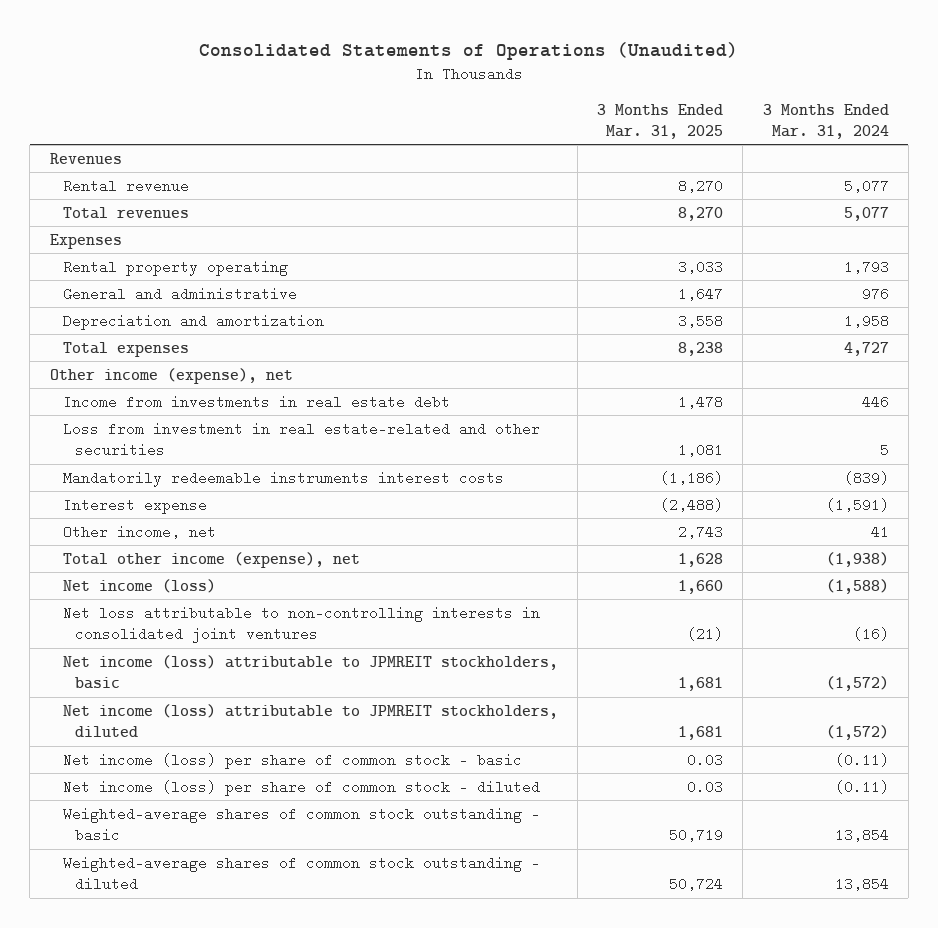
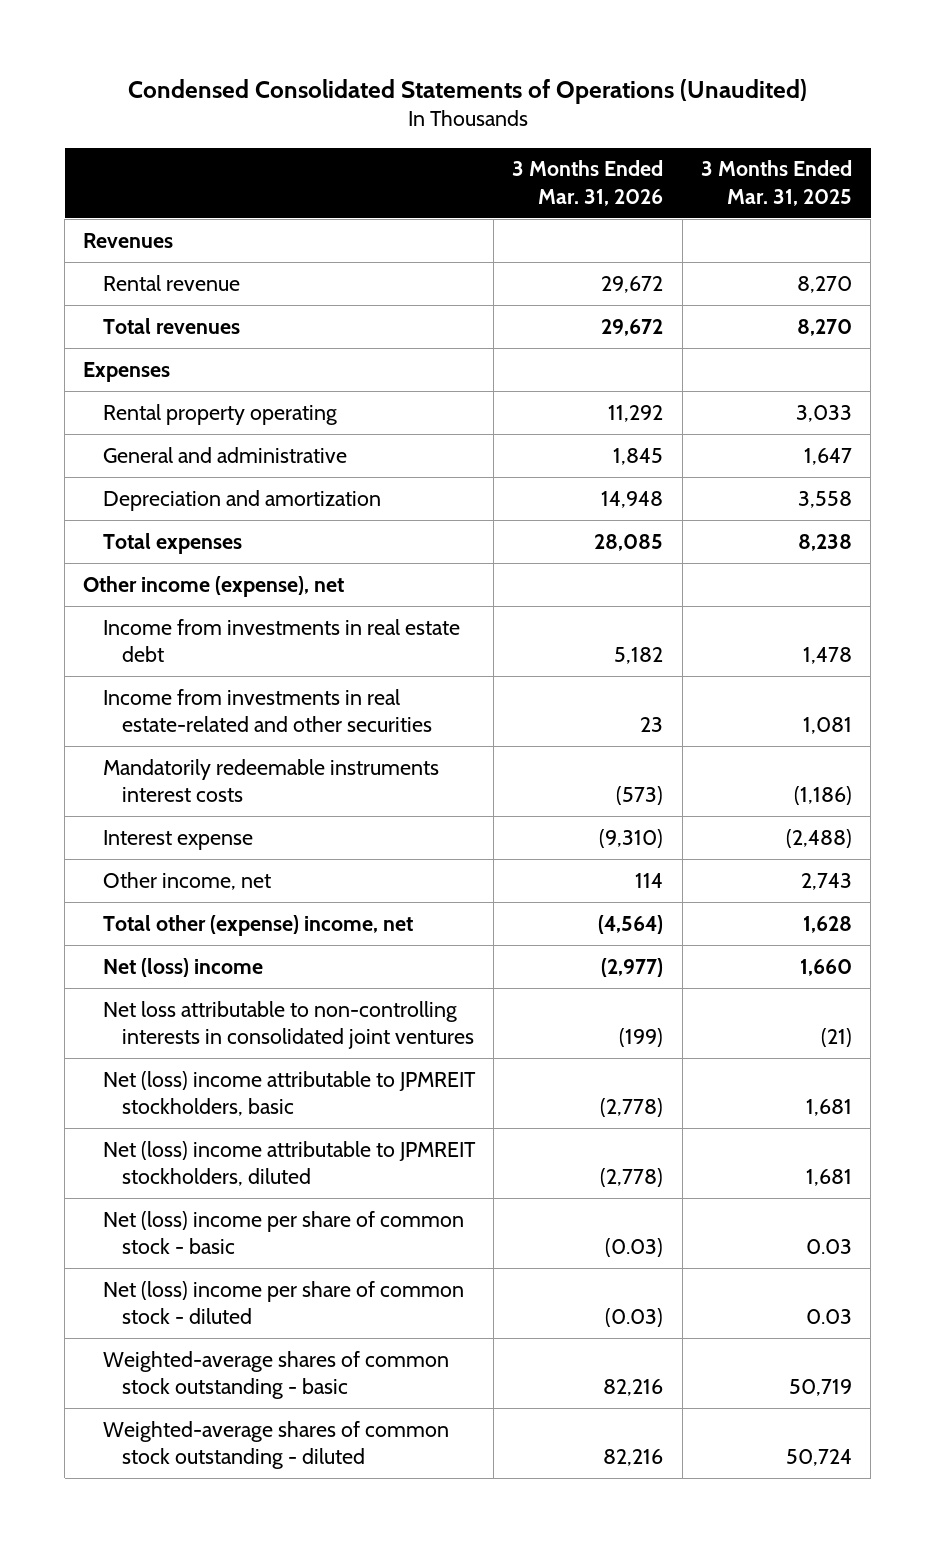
[199,42,739,61] Consolidated Statements of Operations (Unaudited) -> [127,78,807,104] Condensed Consolidated Statements of Operations (Unaudited)
[762,103,889,140] 3 Months Ended Mar. 31, 2024 -> none
none -> [512,160,664,207] 3 Months Ended Mar. 31, 2026
[62,421,540,458] Loss from investment in real estate-related and other securities -> [102,688,432,733] Income from investments in real estate-related and other securities
[62,551,360,568] Total other income (expense), net -> [102,914,413,936] Total other (expense) income, net
[62,578,216,593] Net income (loss) -> [102,957,263,977] Net (loss) income
[62,654,558,690] Net income (loss) attributable to JPMREIT stockholders, basic -> [102,1070,476,1117] Net (loss) income attributable to JPMREIT stockholders, basic
[62,703,558,738] Net income (loss) attributable to JPMREIT stockholders, diluted -> [102,1140,476,1187] Net (loss) income attributable to JPMREIT stockholders, diluted
[62,752,522,769] Net income (loss) per share of common stock - basic -> [102,1210,464,1255] Net (loss) income per share of common stock - basic
[62,779,540,796] Net income (loss) per share of common stock - diluted -> [102,1280,464,1325] Net (loss) income per share of common stock - diluted

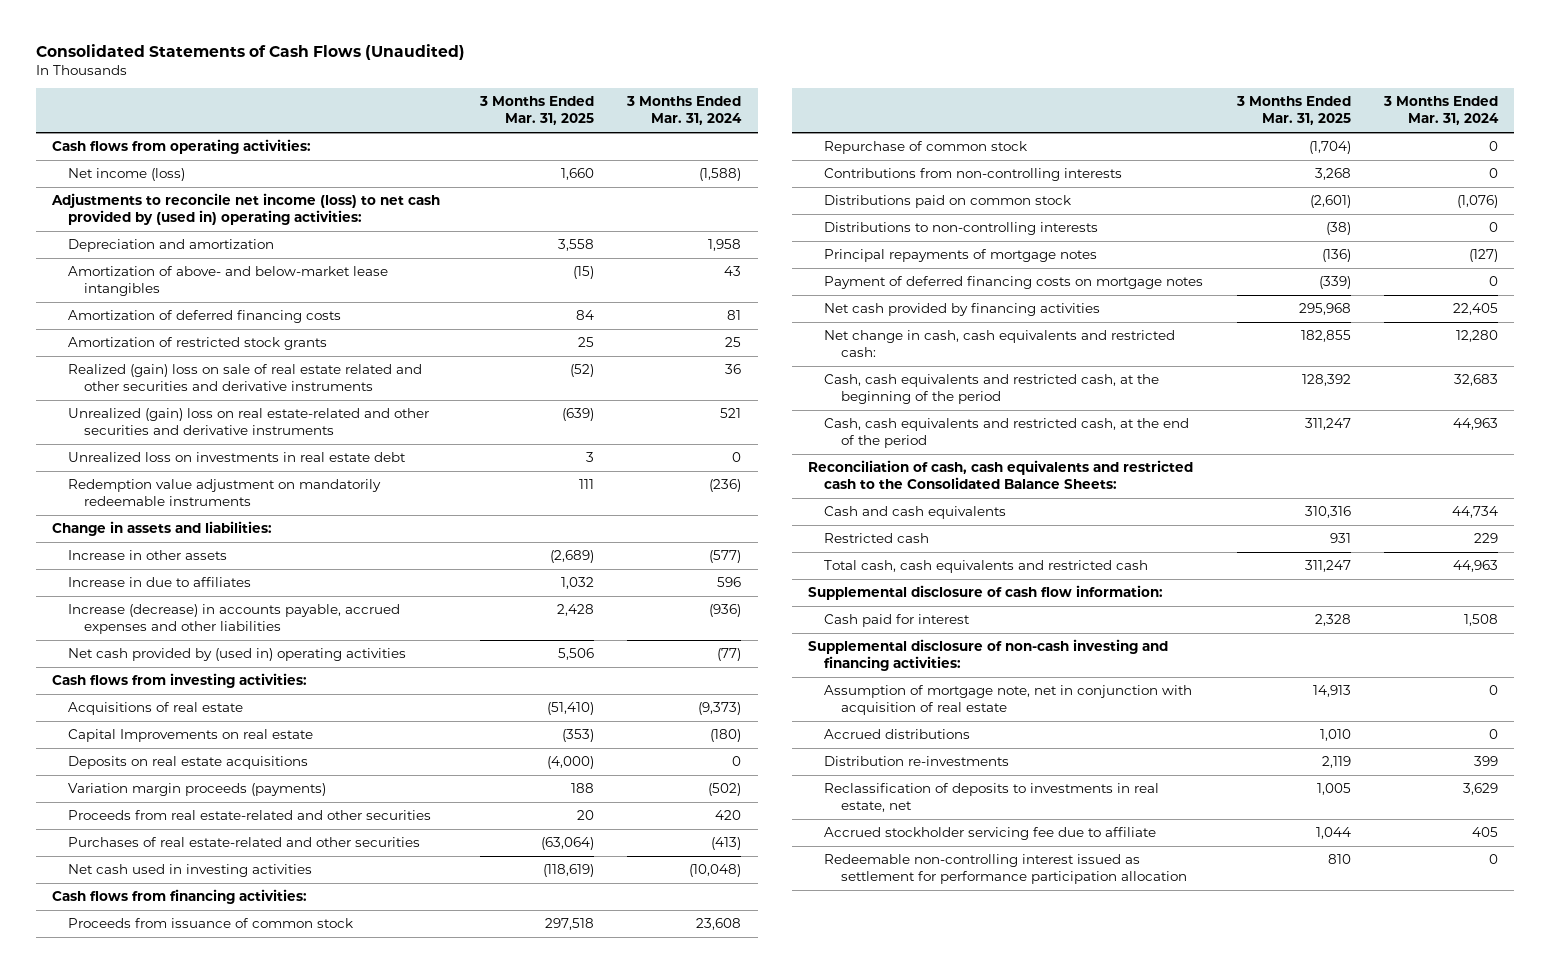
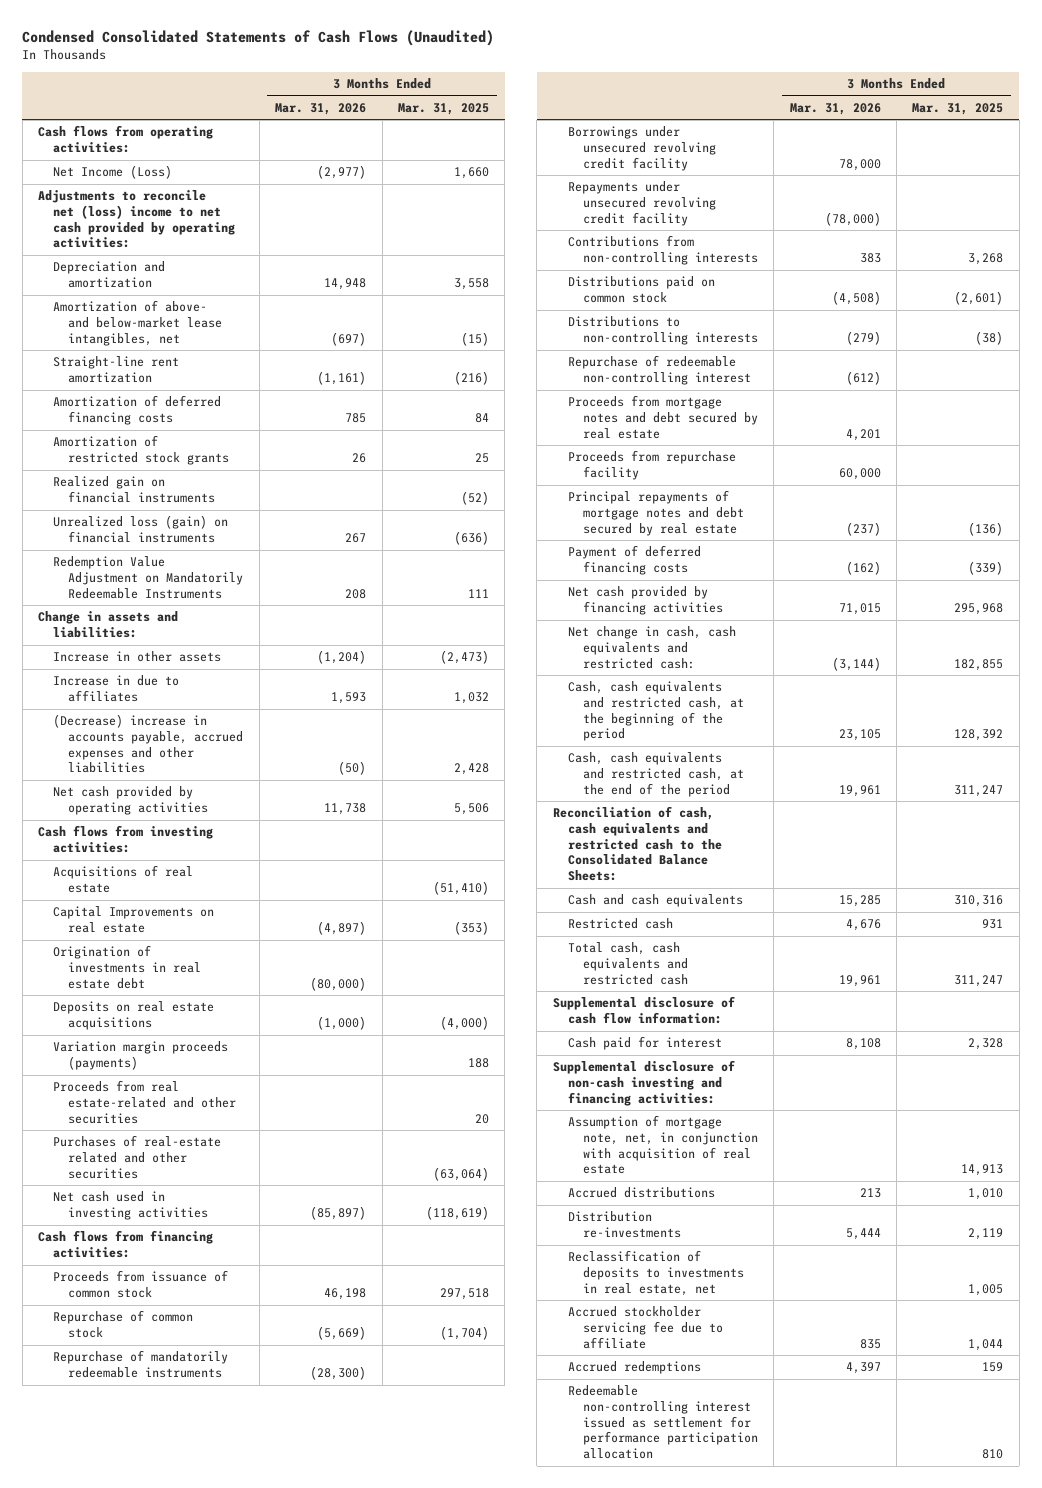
[35,43,465,60] Consolidated Statements of Cash Flows (Unaudited) -> [22,29,495,46] Condensed Consolidated Statements of Cash Flows (Unaudited)
[626,96,743,126] 3 Months Ended Mar. 31, 2024 -> none
none -> [275,102,367,115] Mar. 31, 2026
[68,168,186,182] Net income (loss) -> [53,165,173,180] Net Income (Loss)
[51,193,441,226] Adjustments to reconcile net income (loss) to net cash provided by (used in) operating activities: -> [38,190,236,249] Adjustments to reconcile net (loss) income to net cash provided by operating activities:
[68,266,389,297] Amortization of above- and below-market lease intangibles -> [53,300,223,346] Amortization of above- and below-market lease intangibles, net
none -> [53,356,180,384] Straight-line rent amortization
[68,364,423,392] Realized (gain) loss on sale of real estate related and other securities and derivative instruments -> none
[68,408,430,436] Unrealized (gain) loss on real estate-related and other securities and derivative instruments -> none
[68,452,407,463] Unrealized loss on investments in real estate debt -> none
none -> [53,476,216,504] Realized gain on financial instruments
none -> [53,515,229,544] Unrealized loss (gain) on financial instruments
[68,479,382,507] Redemption value adjustment on mandatorily redeemable instruments -> [53,556,244,599] Redemption Value Adjustment on Mandatorily Redeemable Instruments
[550,550,595,564] (2,689) -> [439,650,489,665] (2,473)
[68,604,401,635] Increase (decrease) in accounts payable, accrued expenses and other liabilities -> [53,714,244,774] (Decrease) increase in accounts payable, accrued expenses and other liabilities
[68,648,407,662] Net cash provided by (used in) operating activities -> [53,786,209,816] Net cash provided by operating activities
none -> [53,945,202,989] Origination of investments in real estate debt
[68,837,421,848] Purchases of real estate-related and other securities -> [53,1135,222,1179] Purchases of real-estate related and other securities
none -> [53,1350,229,1379] Repurchase of mandatorily redeemable instruments
none -> [567,126,716,171] Borrowings under unsecured revolving credit facility
none -> [567,181,716,226] Repayments under unsecured revolving credit facility
none -> [567,355,751,386] Repurchase of redeemable non-controlling interest
none -> [567,395,758,439] Proceeds from mortgage notes and debt secured by real estate
none -> [567,450,736,481] Proceeds from repurchase facility
[824,249,1098,263] Principal repayments of mortgage notes -> [567,490,744,536] Principal repayments of mortgage notes and debt secured by real estate
[824,276,1204,290] Payment of deferred financing costs on mortgage notes -> [567,545,701,576] Payment of deferred financing costs
[824,685,1193,716] Assumption of mortgage note, net in conjunction with acquisition of real estate -> [567,1115,758,1175] Assumption of mortgage note, net, in conjunction with acquisition of real estate
none -> [567,1361,701,1375] Accrued redemptions

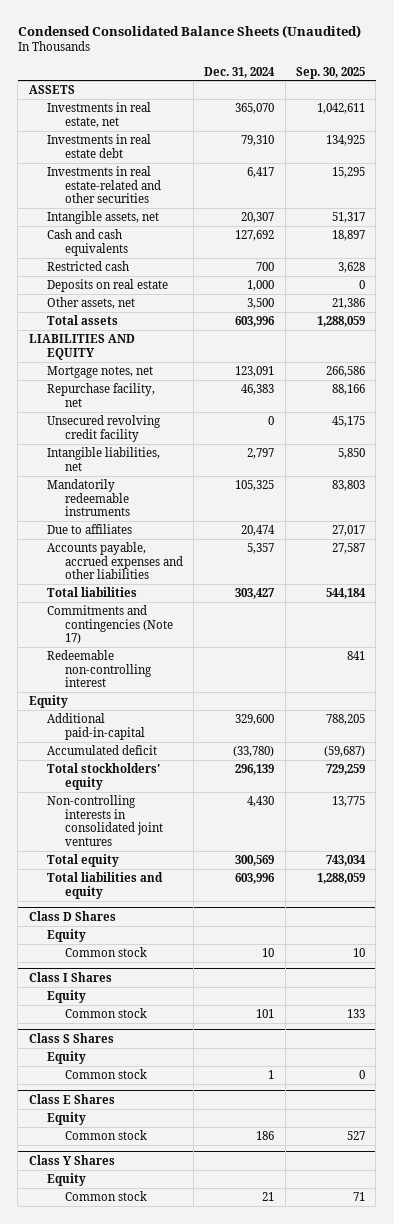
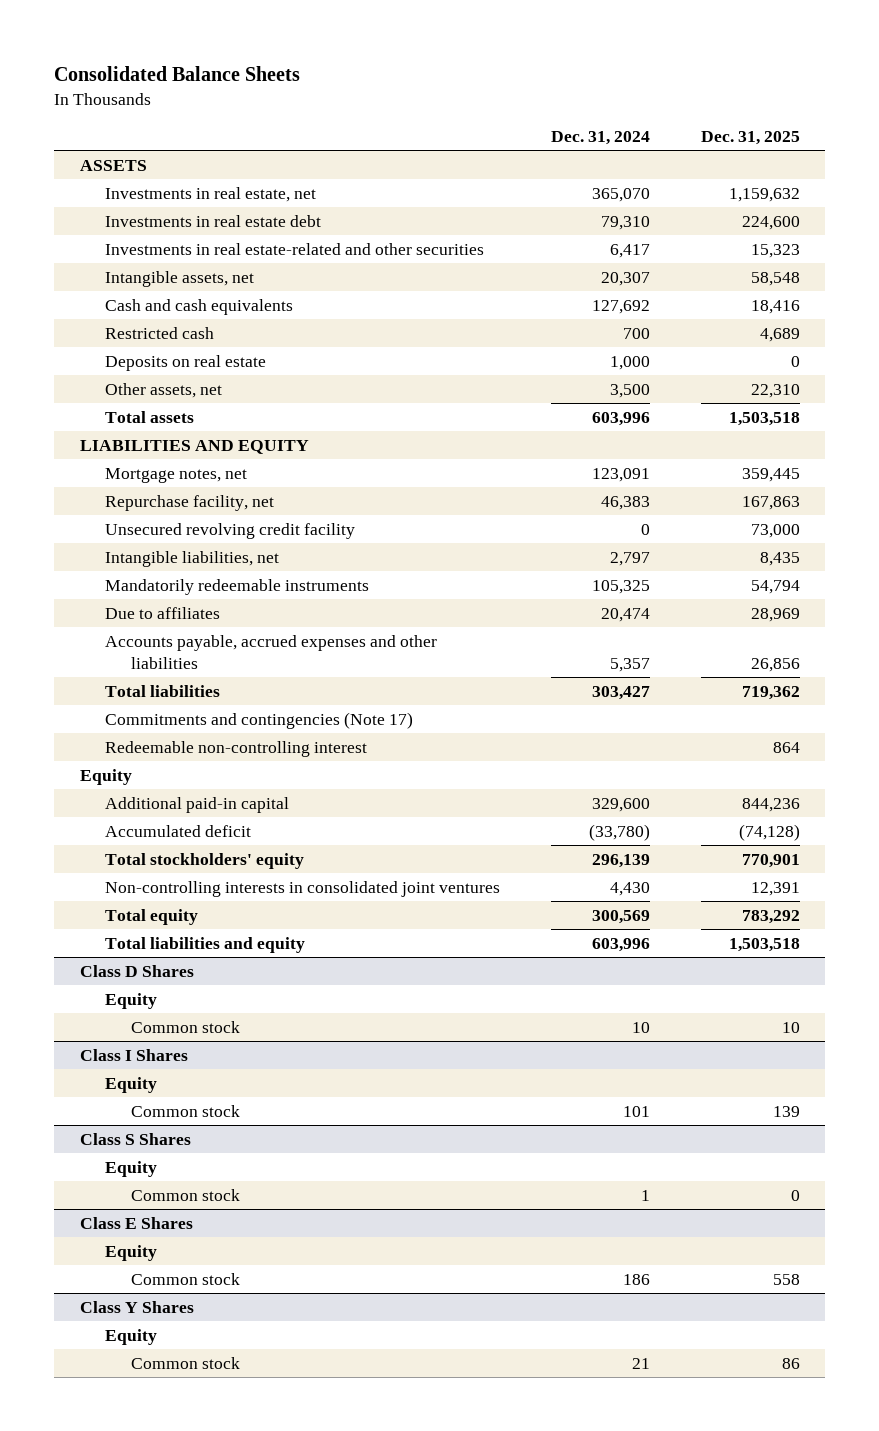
[17,24,361,38] Condensed Consolidated Balance Sheets (Unaudited) -> [54,66,301,82] Consolidated Balance Sheets
[295,66,365,79] Sep. 30, 2025 -> none
none -> [700,130,800,145] Dec. 31, 2025
[46,713,145,740] Additional paid-in-capital -> [105,796,290,813] Additional paid-in capital

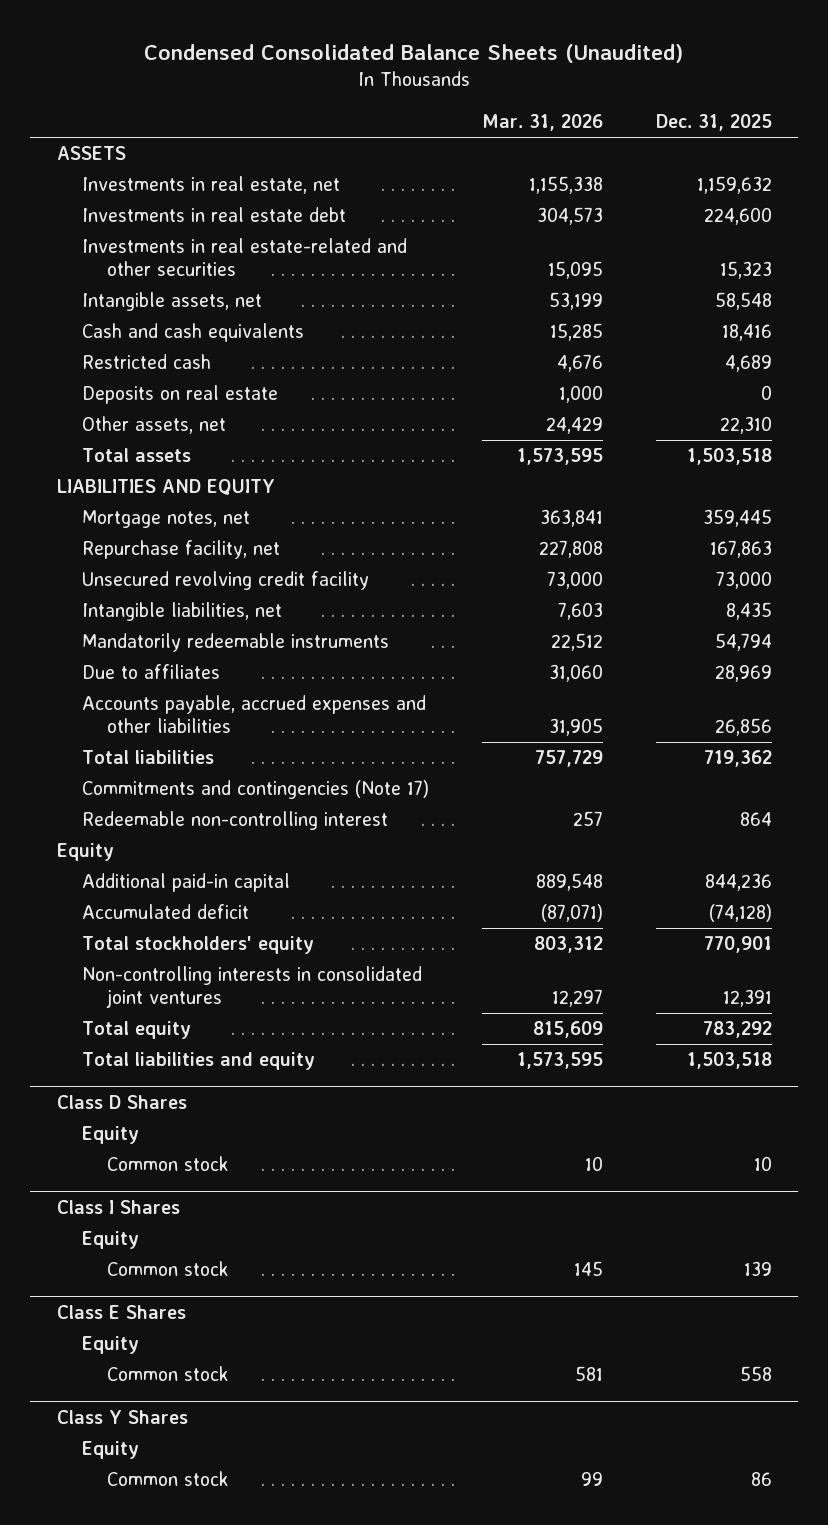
[54,66,301,82] Consolidated Balance Sheets -> [144,44,684,64] Condensed Consolidated Balance Sheets (Unaudited)
[551,130,651,145] Dec. 31, 2024 -> none
none -> [481,114,603,132] Mar. 31, 2026
[79,1132,191,1145] Class S Shares -> none
[105,1160,158,1177] Equity -> none
[131,1188,241,1201] Common stock -> none

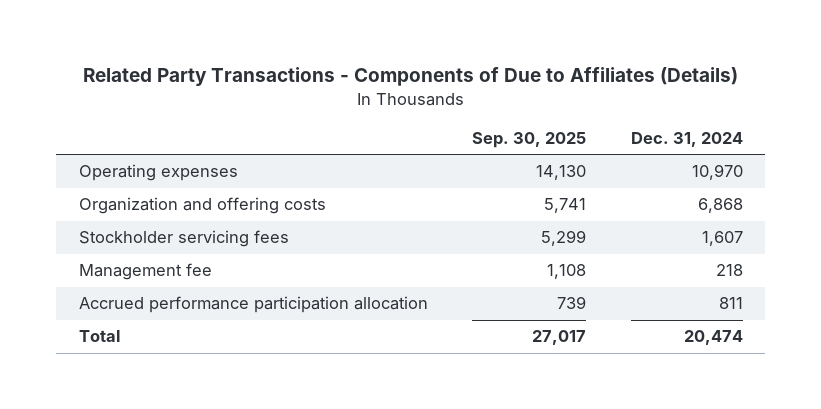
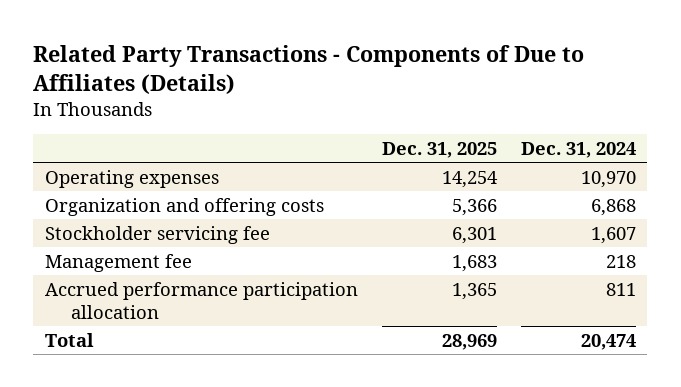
[472,131,587,148] Sep. 30, 2025 -> none
none -> [381,142,497,159] Dec. 31, 2025
[78,230,289,248] Stockholder servicing fees -> [45,225,271,244] Stockholder servicing fee

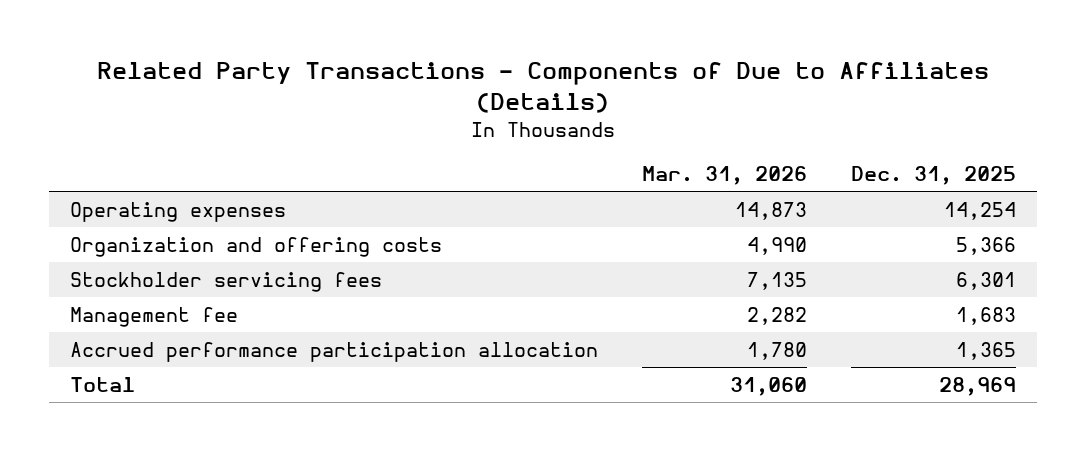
[520,142,636,159] Dec. 31, 2024 -> none
none -> [642,166,808,186] Mar. 31, 2026
[45,225,271,244] Stockholder servicing fee -> [70,272,383,293] Stockholder servicing fees

